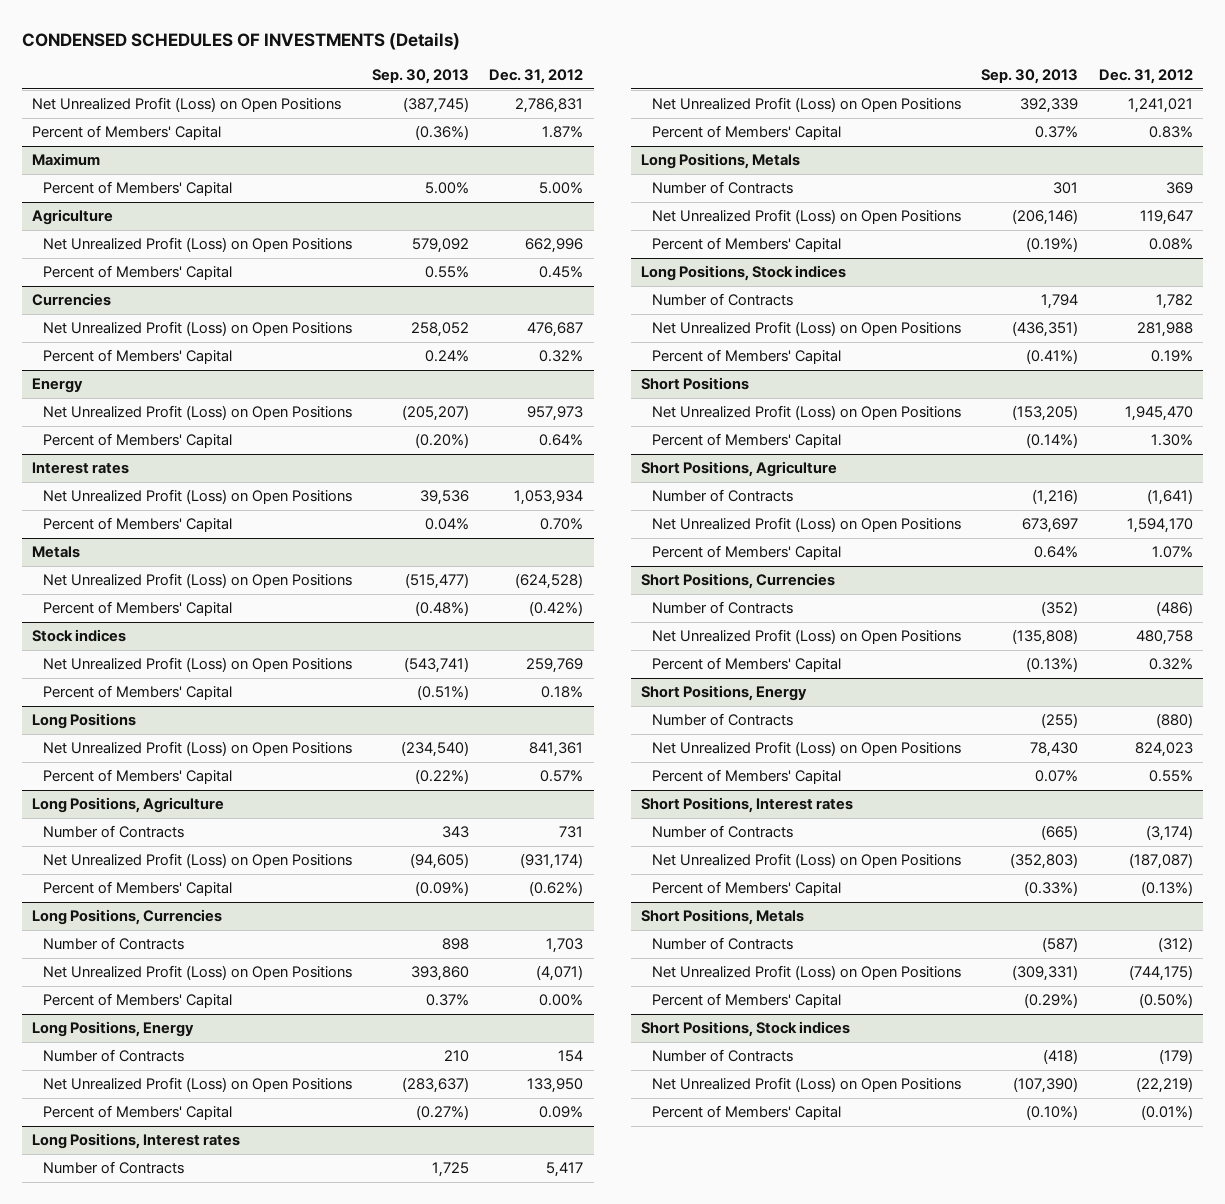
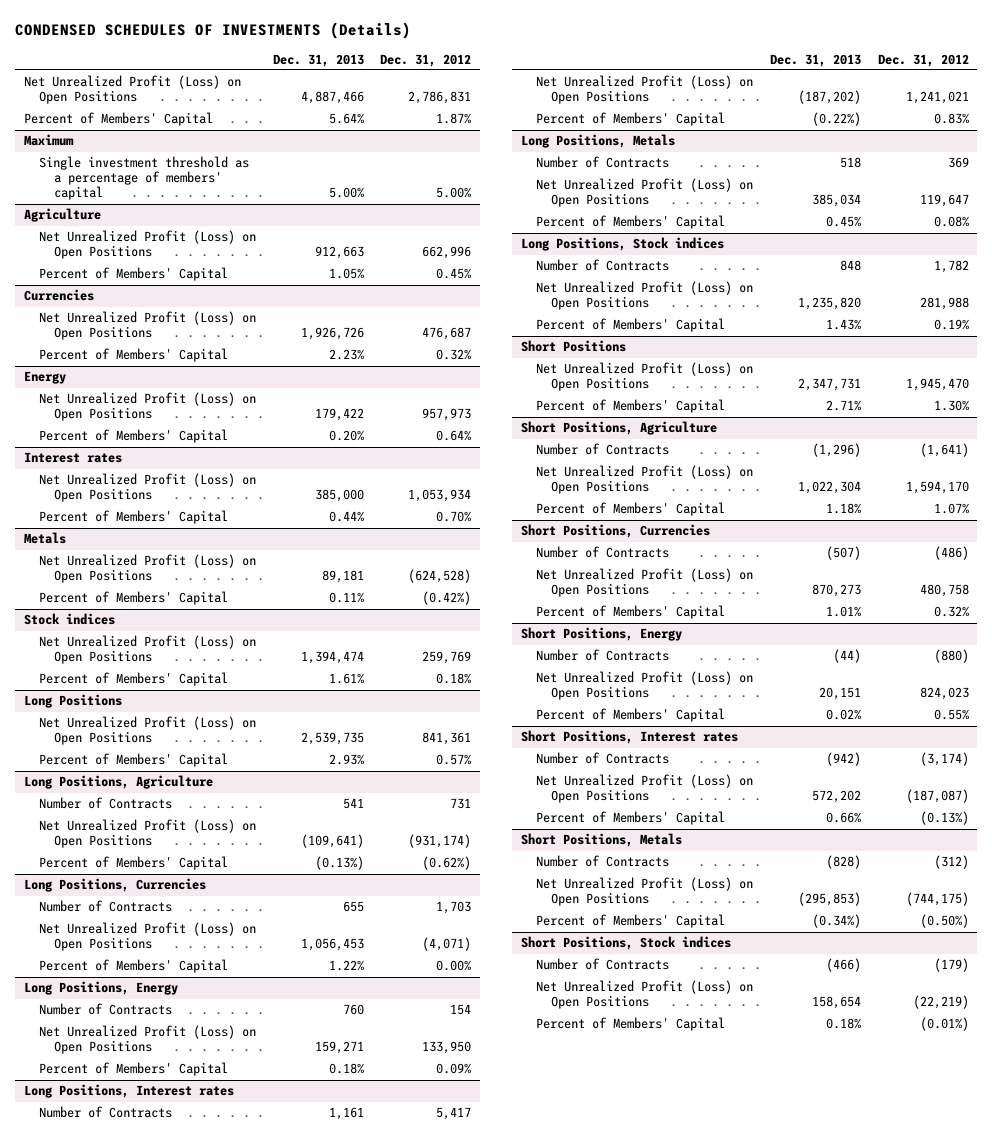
[372,69,470,85] Sep. 30, 2013 -> none
none -> [272,53,364,67] Dec. 31, 2013
[42,181,232,197] Percent of Members' Capital -> none
none -> [38,156,249,201] Single investment threshold as a percentage of members' capital

